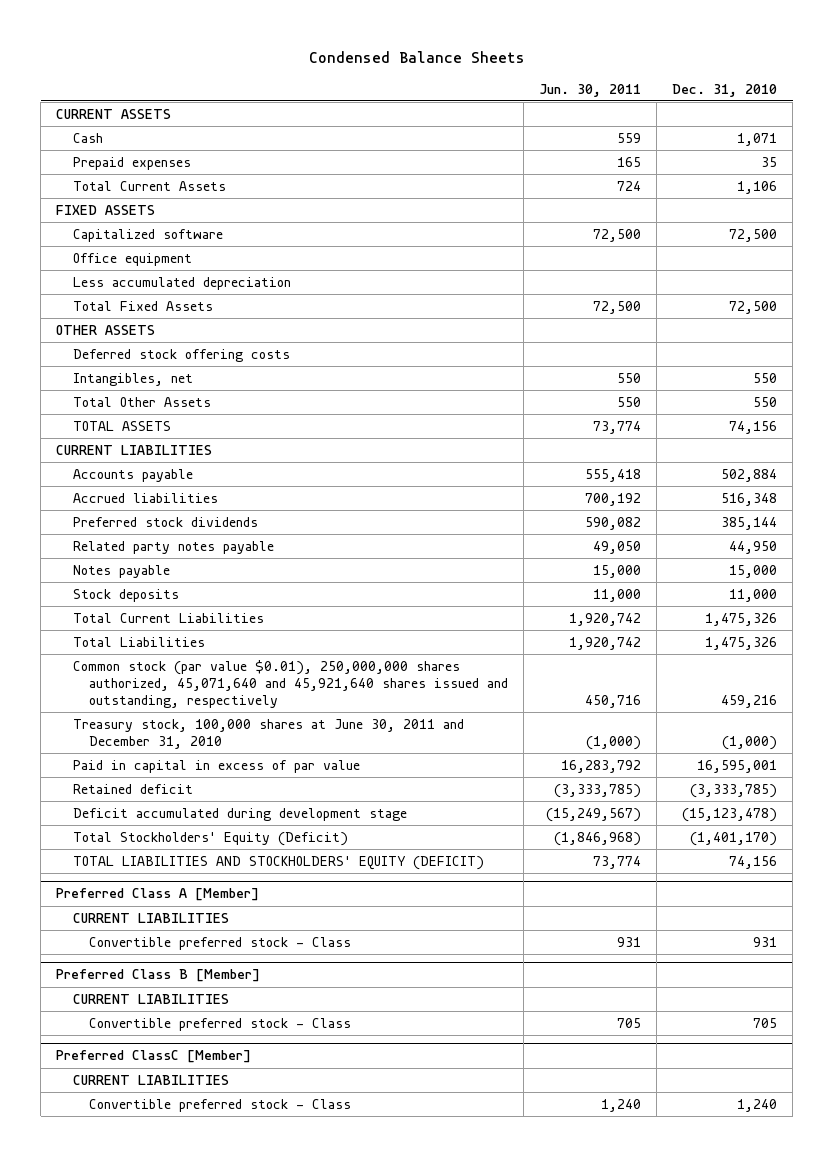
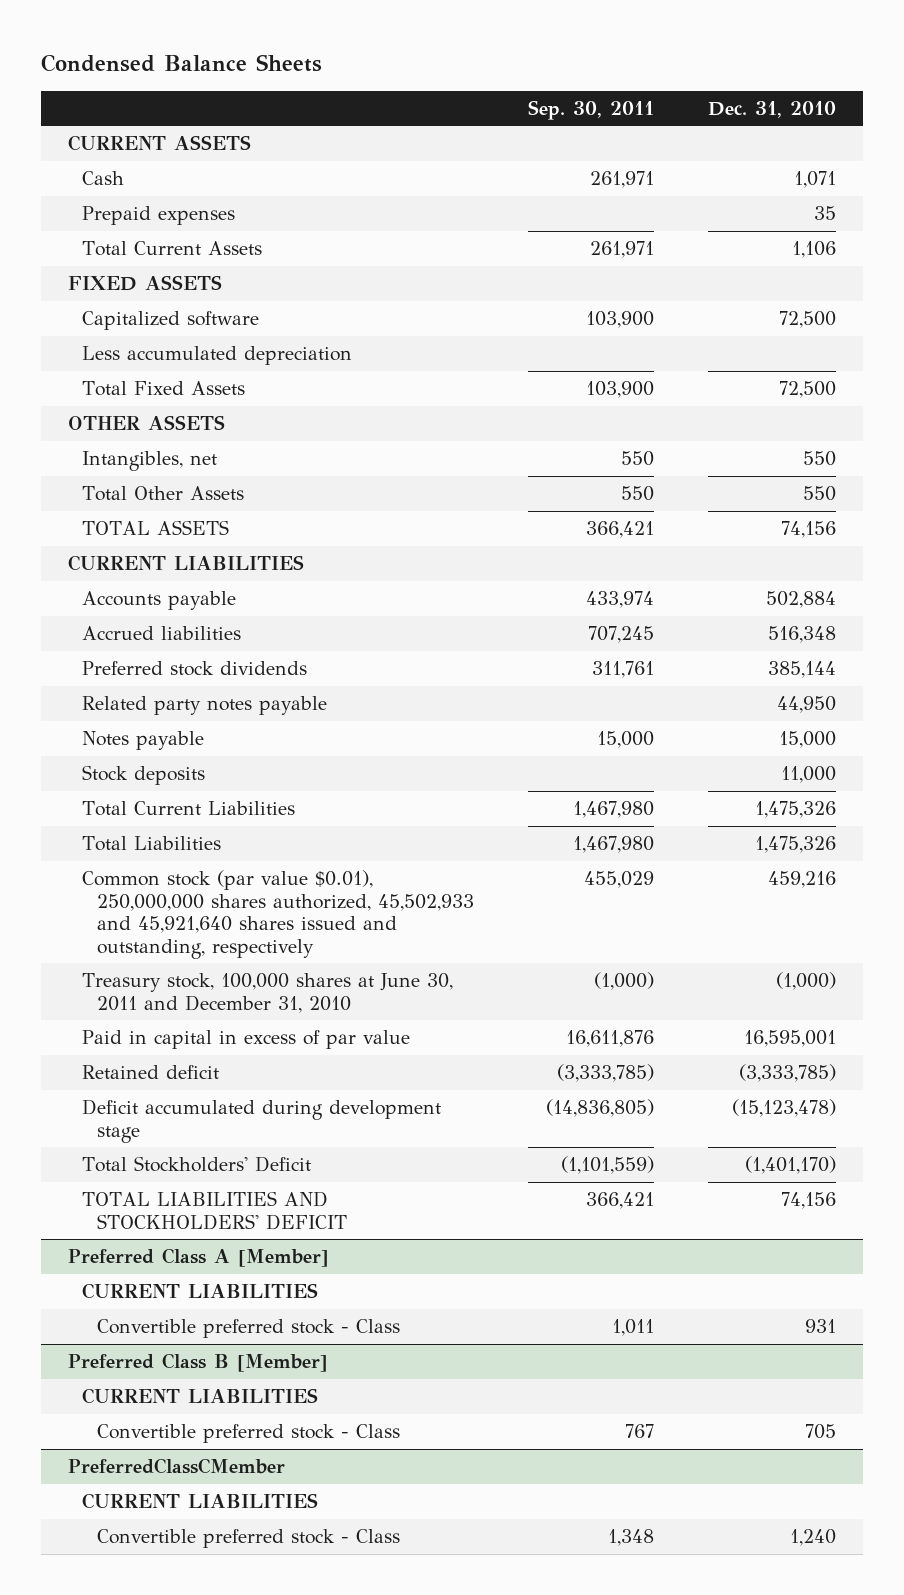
[539,83,642,97] Jun. 30, 2011 -> none
none -> [527,99,654,120] Sep. 30, 2011
[72,252,192,266] Office equipment -> none
[72,348,290,362] Deferred stock offering costs -> none
[72,659,509,708] Common stock (par value $0.01), 250,000,000 shares authorized, 45,071,640 and 45,921,640 shares issued and outstanding, respectively -> [82,870,474,959] Common stock (par value $0.01), 250,000,000 shares authorized, 45,502,933 and 45,921,640 shares issued and outstanding, respectively
[72,831,348,846] Total Stockholders' Equity (Deficit) -> [82,1156,312,1173] Total Stockholders' Deficit
[72,855,484,870] TOTAL LIABILITIES AND STOCKHOLDERS' EQUITY (DEFICIT) -> [82,1191,347,1230] TOTAL LIABILITIES AND STOCKHOLDERS' DEFICIT
[56,1050,252,1064] Preferred ClassC [Member] -> none
none -> [68,1458,286,1475] PreferredClassCMember

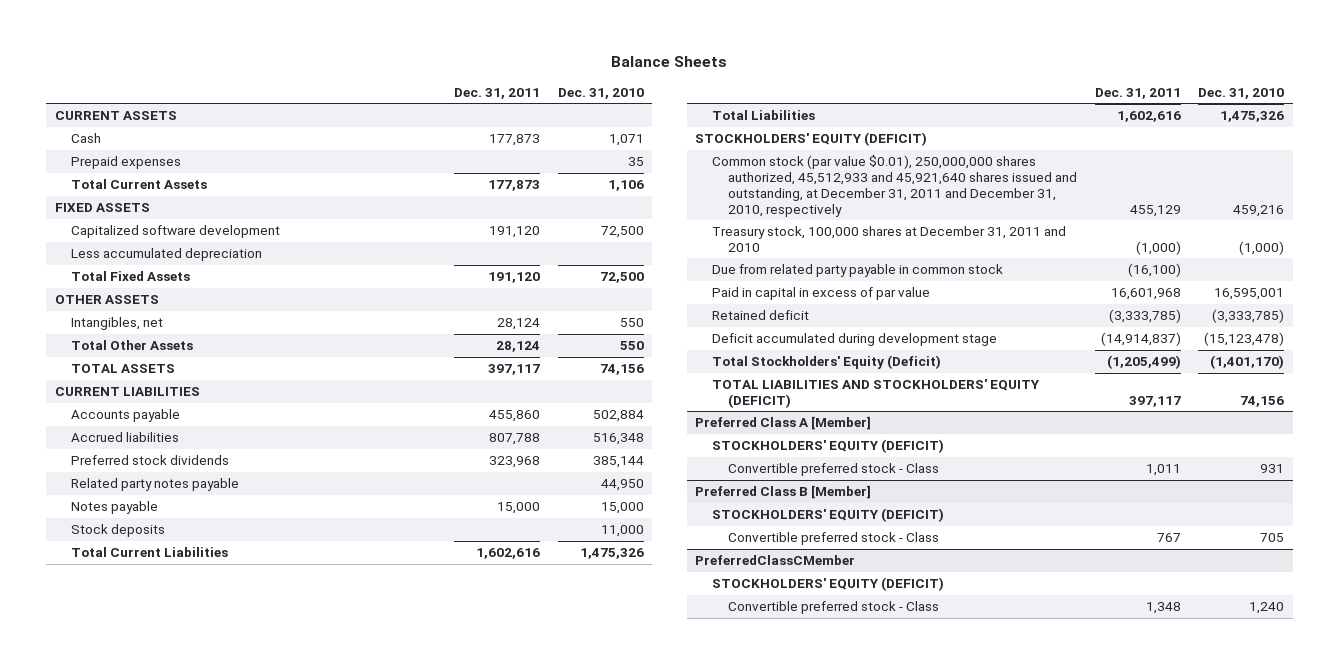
[41,54,323,73] Condensed Balance Sheets -> [611,56,728,68] Balance Sheets
[527,99,654,120] Sep. 30, 2011 -> none
none -> [454,87,541,99] Dec. 31, 2011
[82,311,260,331] Capitalized software -> [71,225,281,239] Capitalized software development
none -> [695,132,928,147] STOCKHOLDERS' EQUITY (DEFICIT)
[82,870,474,959] Common stock (par value $0.01), 250,000,000 shares authorized, 45,502,933 and 45,921,640 shares issued and outstanding, respectively -> [711,155,1078,217] Common stock (par value $0.01), 250,000,000 shares authorized, 45,512,933 and 45,921,640 shares issued and outstanding, at December 31, 2011 and December 31, 2010, respectively
[82,973,454,1013] Treasury stock, 100,000 shares at June 30, 2011 and December 31, 2010 -> [711,226,1066,253] Treasury stock, 100,000 shares at December 31, 2011 and 2010
none -> [711,264,1003,278] Due from related party payable in common stock
[82,1156,312,1173] Total Stockholders' Deficit -> [711,355,941,370] Total Stockholders' Equity (Deficit)
[82,1191,347,1230] TOTAL LIABILITIES AND STOCKHOLDERS' DEFICIT -> [711,379,1040,409] TOTAL LIABILITIES AND STOCKHOLDERS' EQUITY (DEFICIT)
[82,1283,319,1300] CURRENT LIABILITIES -> none
none -> [711,439,944,454] STOCKHOLDERS' EQUITY (DEFICIT)
[82,1388,319,1405] CURRENT LIABILITIES -> none
none -> [711,508,944,523] STOCKHOLDERS' EQUITY (DEFICIT)
[82,1493,319,1510] CURRENT LIABILITIES -> none
none -> [711,577,944,592] STOCKHOLDERS' EQUITY (DEFICIT)

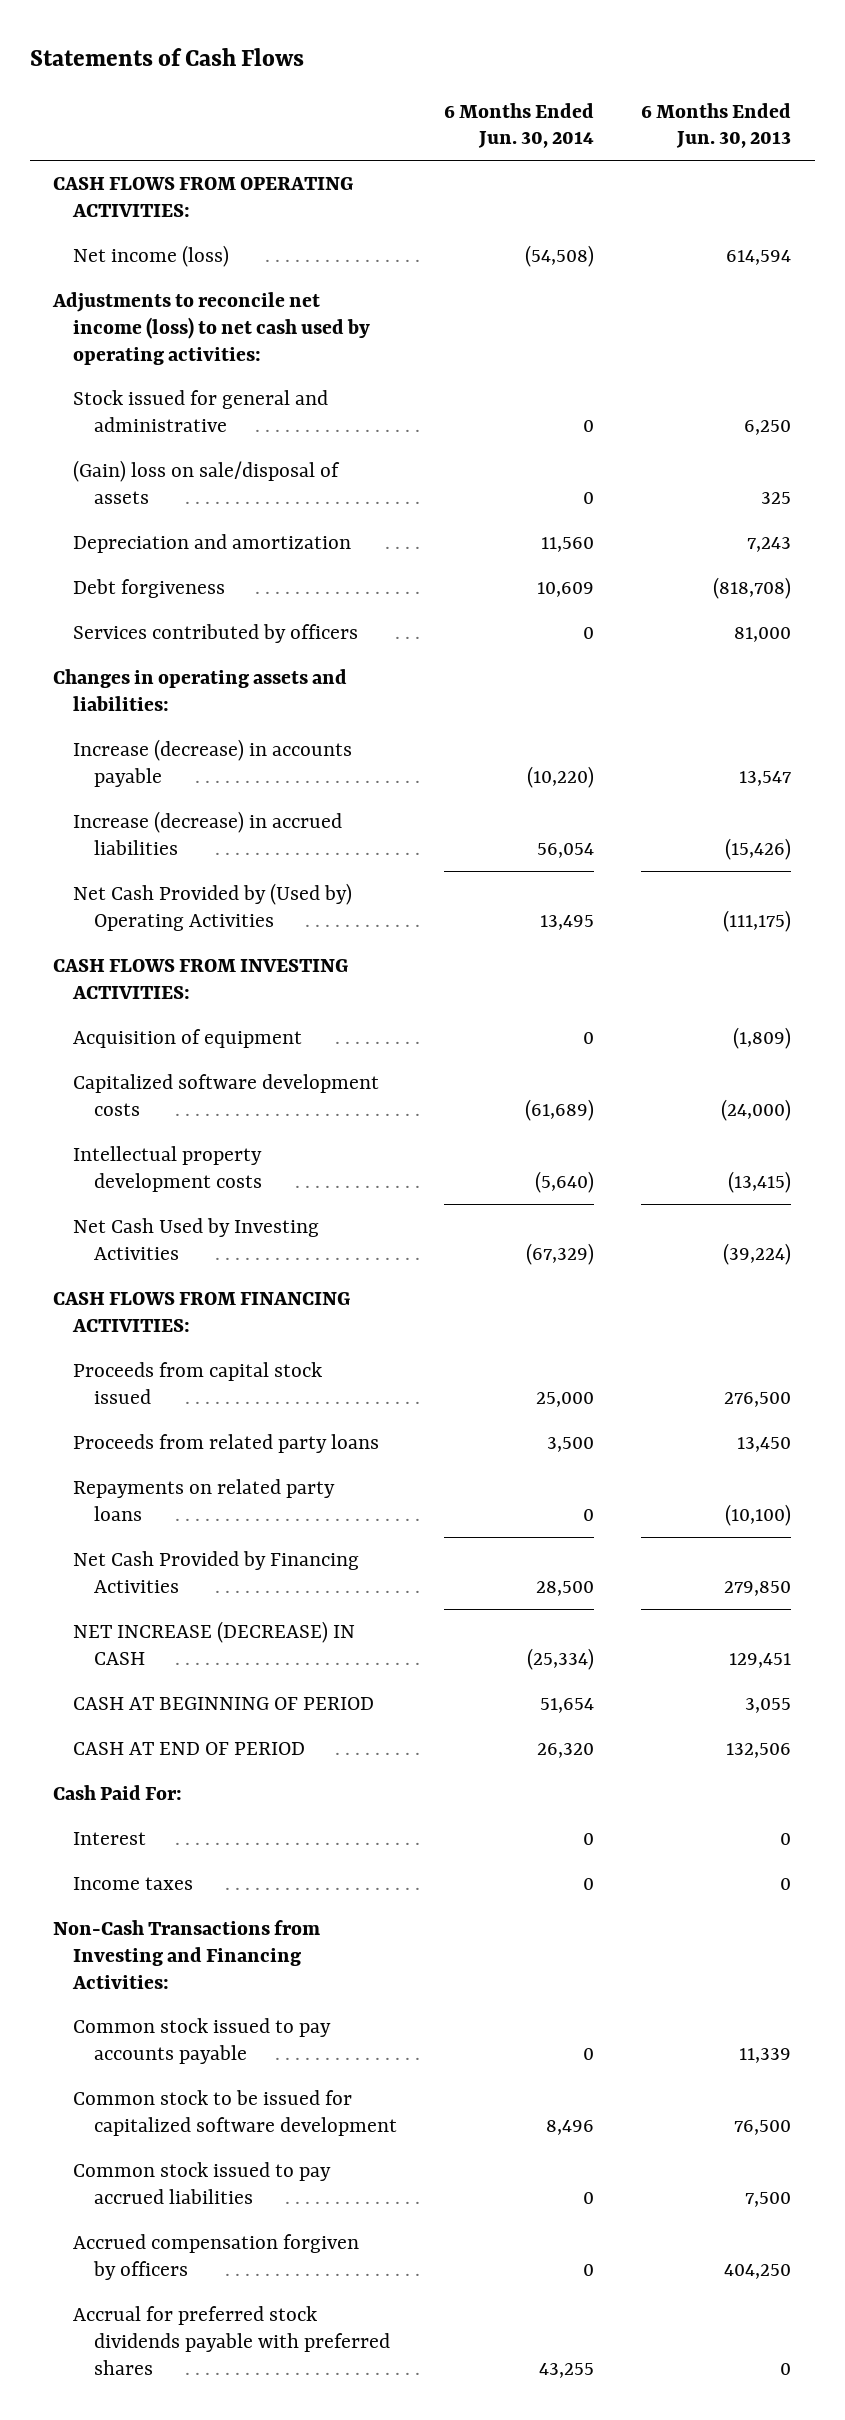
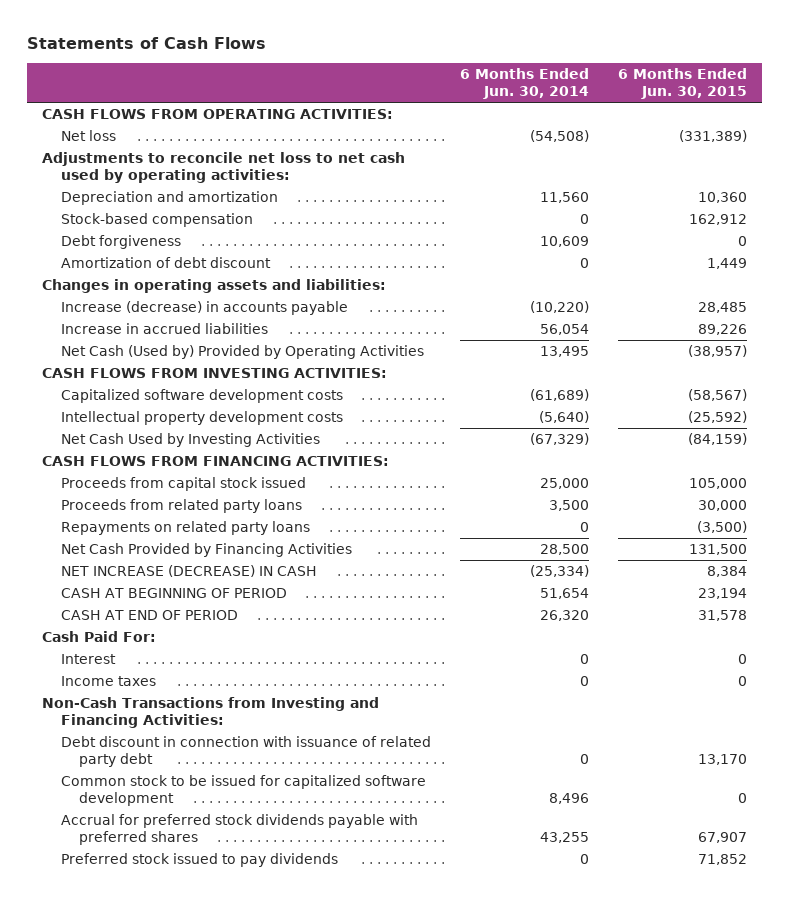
[641,102,792,149] 6 Months Ended Jun. 30, 2013 -> none
none -> [618,67,748,99] 6 Months Ended Jun. 30, 2015
[73,390,329,432] Stock issued for general and administrative -> none
[73,460,341,504] (Gain) loss on sale/disposal of assets -> none
[73,245,230,268] Net income (loss) -> [60,130,116,142] Net loss
[52,292,371,365] Adjustments to reconcile net income (loss) to net cash used by operating activities: -> [42,152,406,184] Adjustments to reconcile net loss to net cash used by operating activities:
none -> [60,213,253,228] Stock-based compensation
[73,624,359,644] Services contributed by officers -> none
none -> [60,257,271,269] Amortization of debt discount
[73,811,343,855] Increase (decrease) in accrued liabilities -> [60,323,268,335] Increase in accrued liabilities
[73,883,353,931] Net Cash Provided by (Used by) Operating Activities -> [60,345,424,360] Net Cash (Used by) Provided by Operating Activities
[73,1029,303,1049] Acquisition of equipment -> none
[73,2018,332,2064] Common stock issued to pay accounts payable -> none
none -> [60,736,431,768] Debt discount in connection with issuance of related party debt
[73,2162,332,2204] Common stock issued to pay accrued liabilities -> none
[73,2234,360,2280] Accrued compensation forgiven by officers -> none
none -> [60,853,338,868] Preferred stock issued to pay dividends

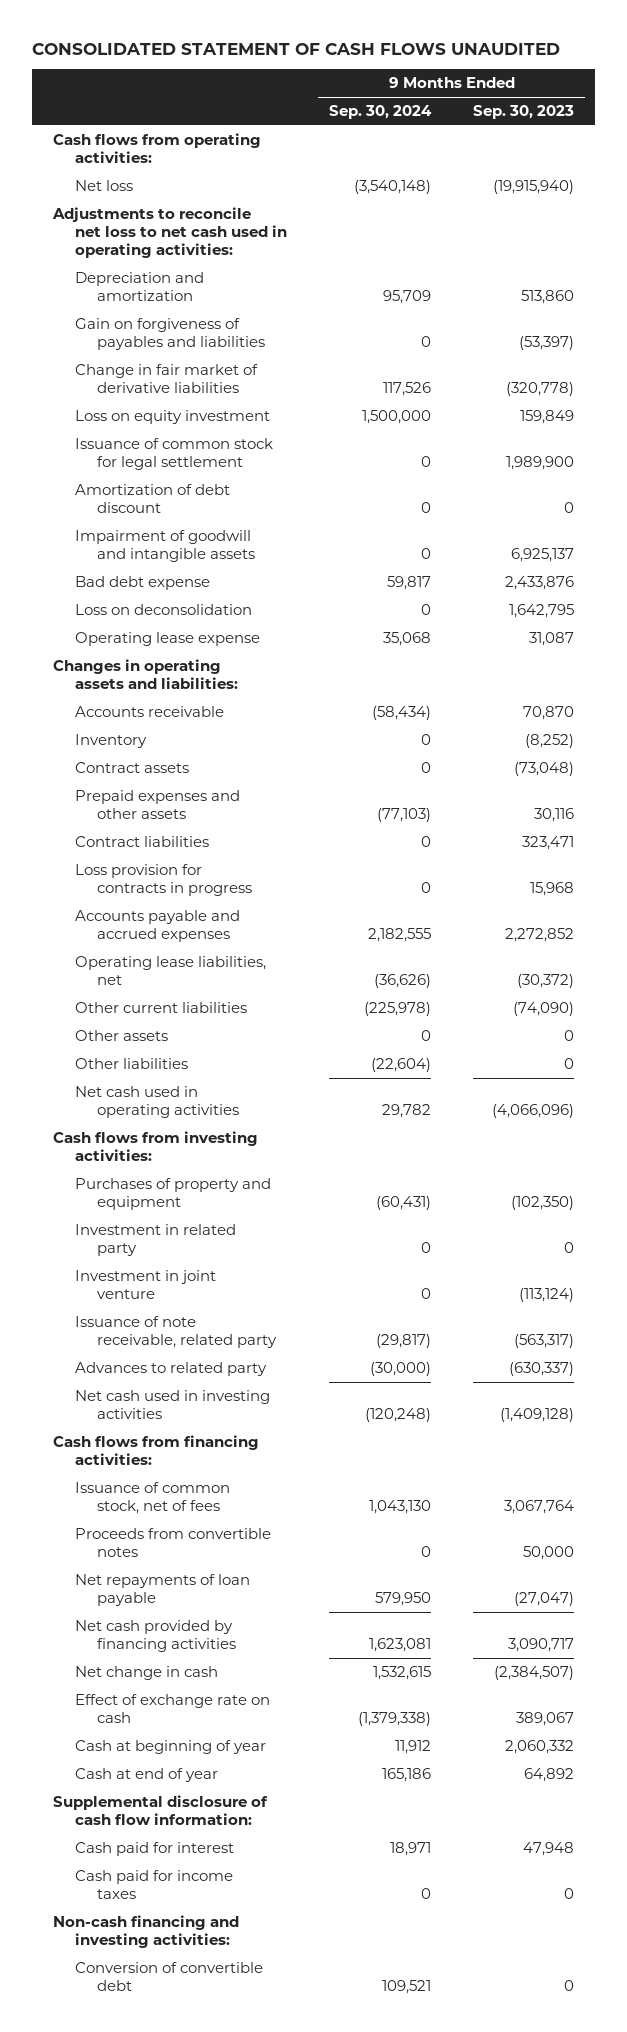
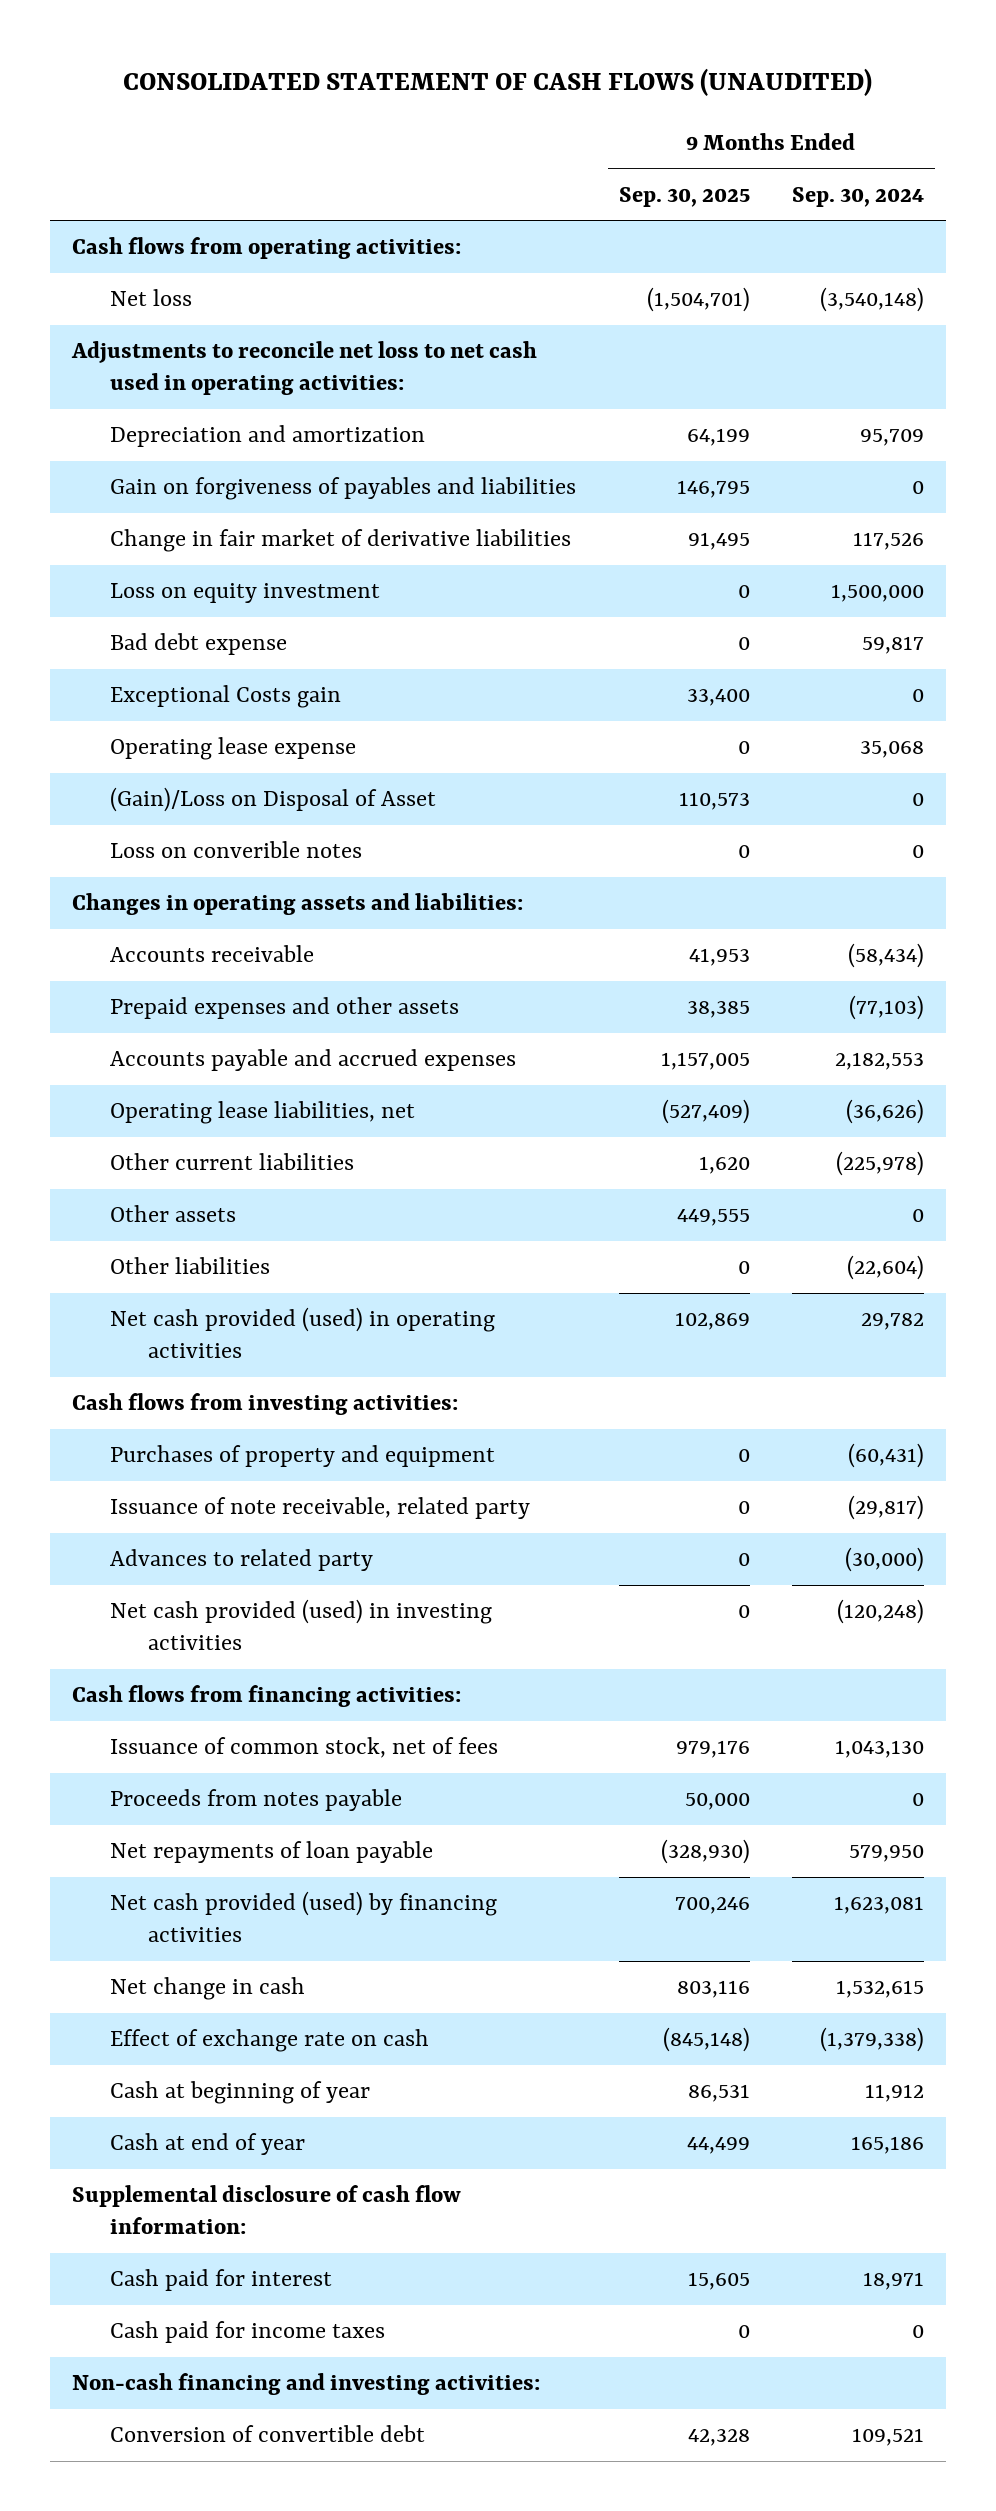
[31,42,560,55] CONSOLIDATED STATEMENT OF CASH FLOWS UNAUDITED -> [123,68,873,97] CONSOLIDATED STATEMENT OF CASH FLOWS (UNAUDITED)
[473,105,575,120] Sep. 30, 2023 -> none
none -> [618,186,750,207] Sep. 30, 2025
[74,438,273,471] Issuance of common stock for legal settlement -> none
[74,484,230,514] Amortization of debt discount -> none
[74,530,255,563] Impairment of goodwill and intangible assets -> none
[74,604,252,616] Loss on deconsolidation -> none
none -> [109,685,341,709] Exceptional Costs gain
none -> [109,787,436,813] (Gain)/Loss on Disposal of Asset
none -> [109,841,362,859] Loss on converible notes
[74,734,147,749] Inventory -> none
[74,762,189,774] Contract assets -> none
[74,836,209,848] Contract liabilities -> none
[74,864,252,897] Loss provision for contracts in progress -> none
[367,928,431,943] 2,182,555 -> [835,1052,925,1071] 2,182,553
[74,1086,239,1119] Net cash used in operating activities -> [109,1307,495,1358] Net cash provided (used) in operating activities
[74,1224,236,1257] Investment in related party -> none
[74,1270,216,1300] Investment in joint venture -> none
[74,1390,270,1420] Net cash used in investing activities -> [109,1599,492,1650] Net cash provided (used) in investing activities
[74,1528,271,1558] Proceeds from convertible notes -> [109,1789,402,1812] Proceeds from notes payable
[74,1620,236,1653] Net cash provided by financing activities -> [109,1891,497,1942] Net cash provided (used) by financing activities

